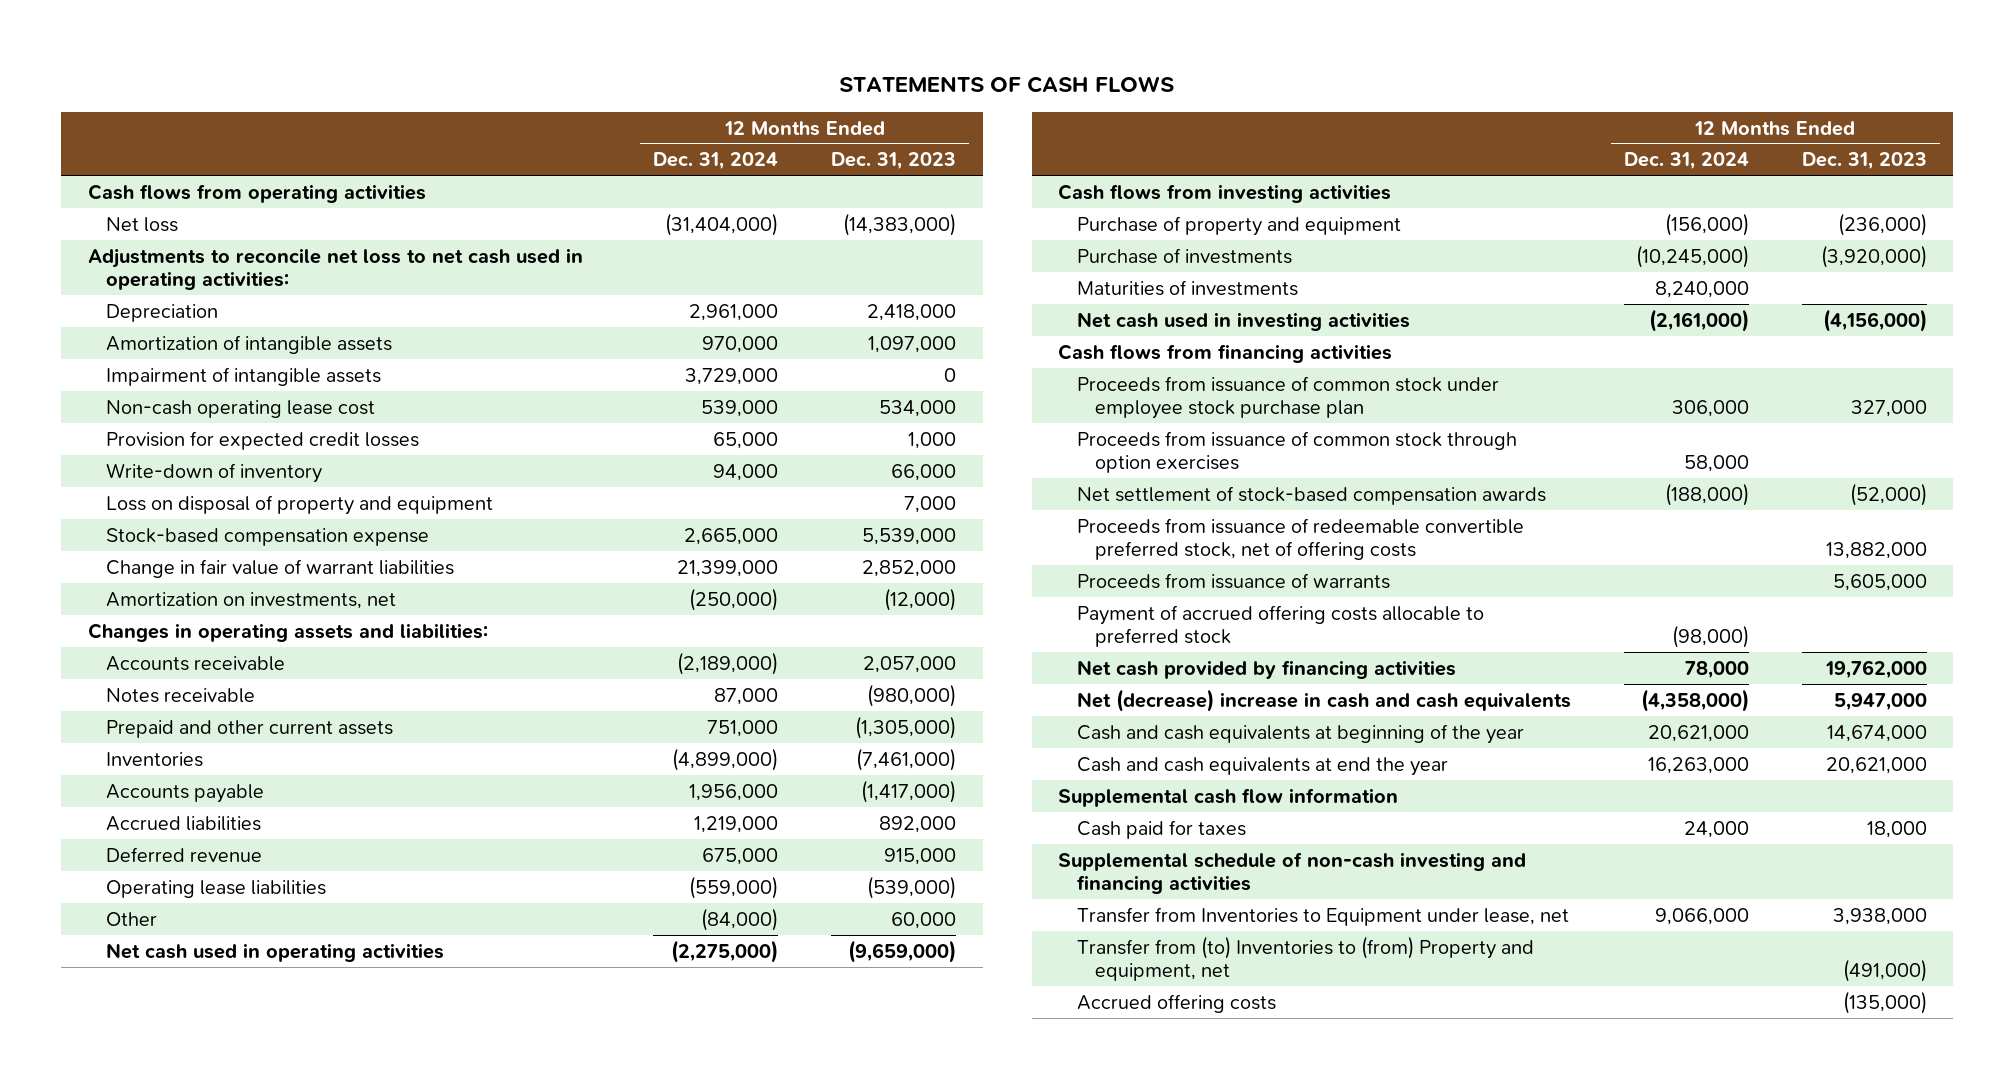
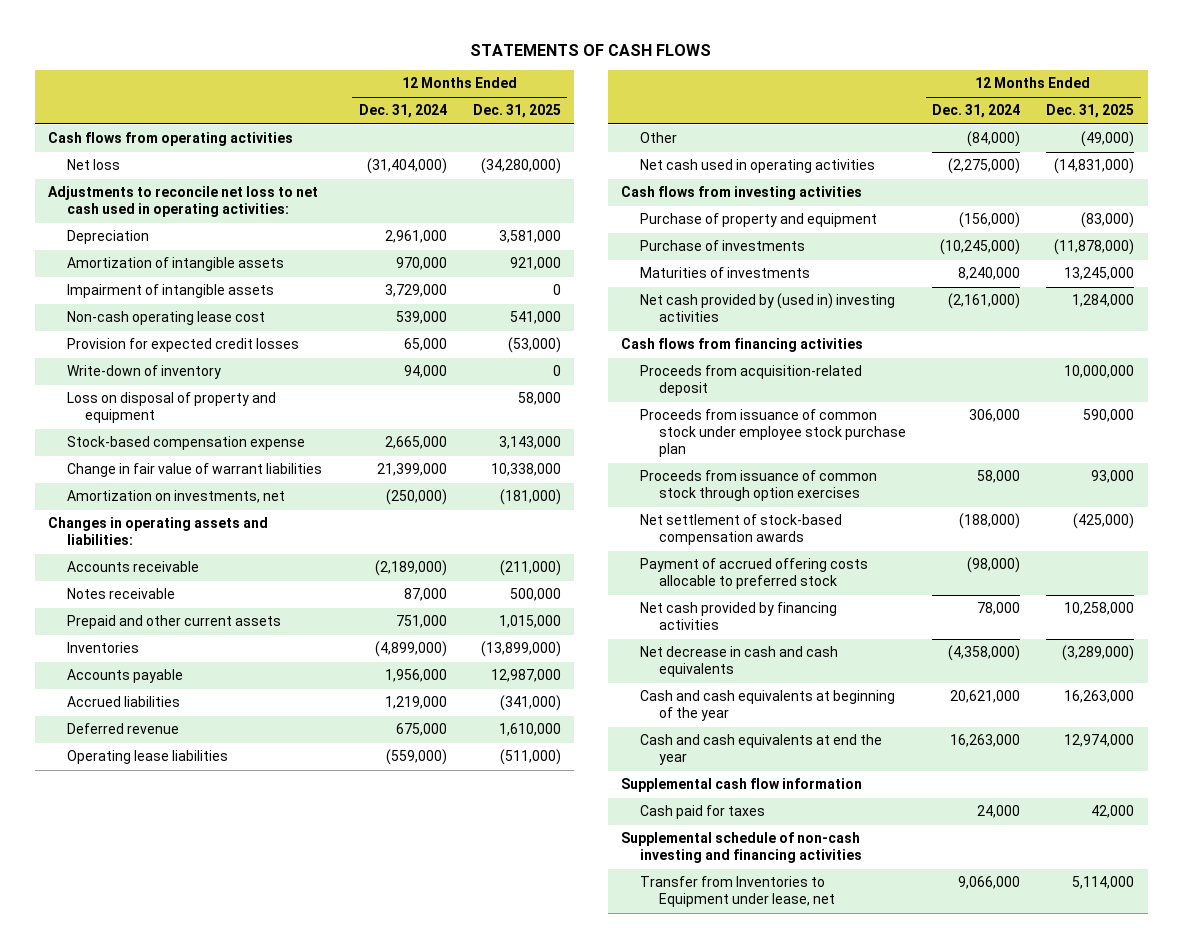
[831,152,957,171] Dec. 31, 2023 -> none
none -> [472,104,561,119] Dec. 31, 2025
[1076,311,1410,331] Net cash used in investing activities -> [640,293,896,323] Net cash provided by (used in) investing activities
none -> [640,365,863,397] Proceeds from acquisition-related deposit
[1076,517,1524,561] Proceeds from issuance of redeemable convertible preferred stock, net of offering costs -> none
[1076,572,1390,589] Proceeds from issuance of warrants -> none
[1076,688,1571,712] Net (decrease) increase in cash and cash equivalents -> [640,646,839,678] Net decrease in cash and cash equivalents
[1076,935,1534,982] Transfer from (to) Inventories to (from) Property and equipment, net -> none
[1076,993,1276,1013] Accrued offering costs -> none

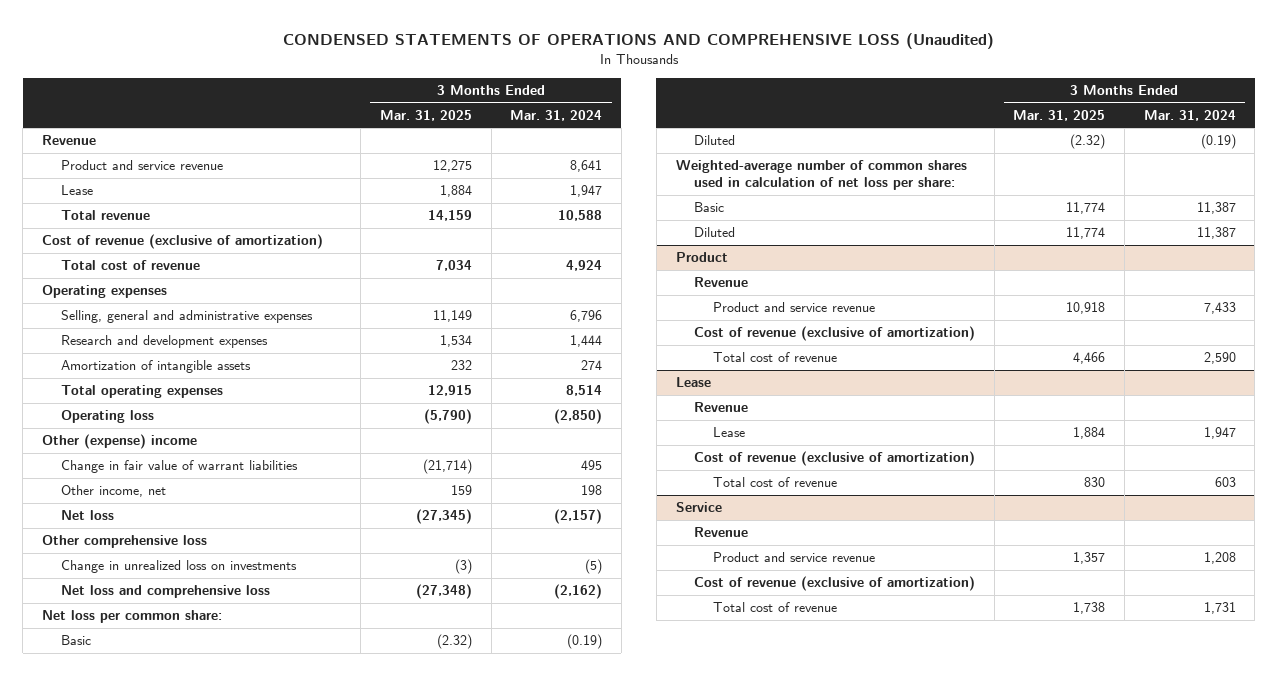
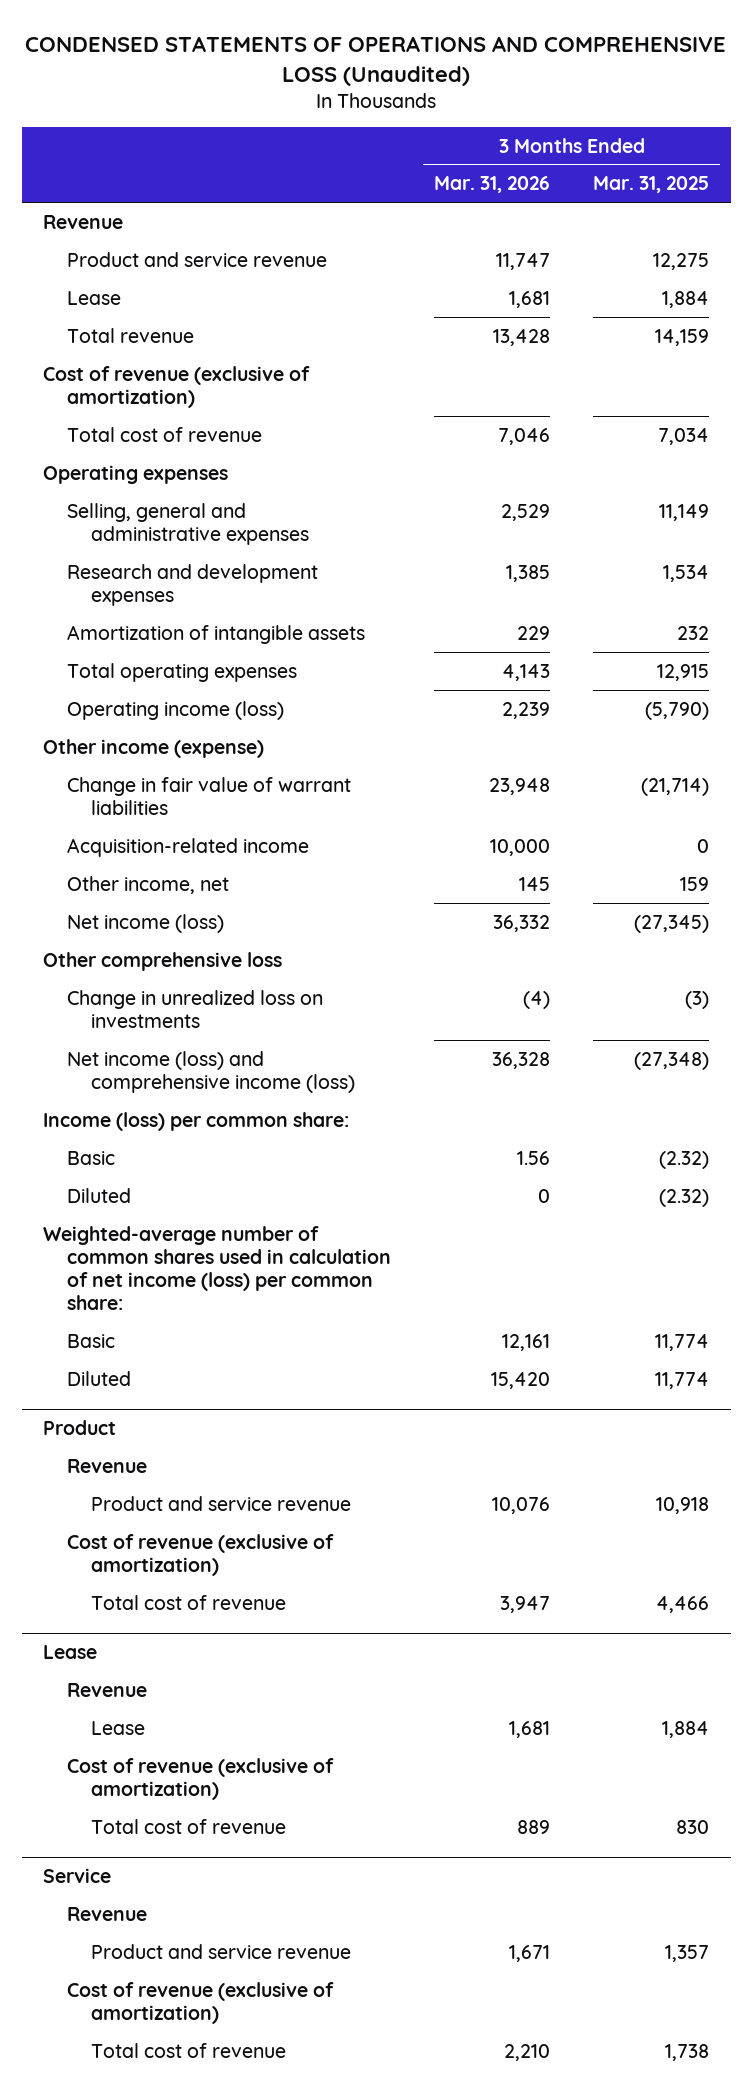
[510,109,603,121] Mar. 31, 2024 -> none
none -> [434,176,551,194] Mar. 31, 2026
[60,410,154,424] Operating loss -> [67,700,285,720] Operating income (loss)
[42,434,198,450] Other (expense) income -> [43,738,265,758] Other income (expense)
none -> [67,837,310,857] Acquisition-related income
[60,510,114,521] Net loss -> [67,913,225,933] Net income (loss)
[60,585,270,599] Net loss and comprehensive loss -> [67,1050,355,1093] Net income (loss) and comprehensive income (loss)
[42,610,223,624] Net loss per common share: -> [43,1111,350,1131] Income (loss) per common share:
[675,160,967,191] Weighted-average number of common shares used in calculation of net loss per share: -> [43,1225,392,1310] Weighted-average number of common shares used in calculation of net income (loss) per common share:

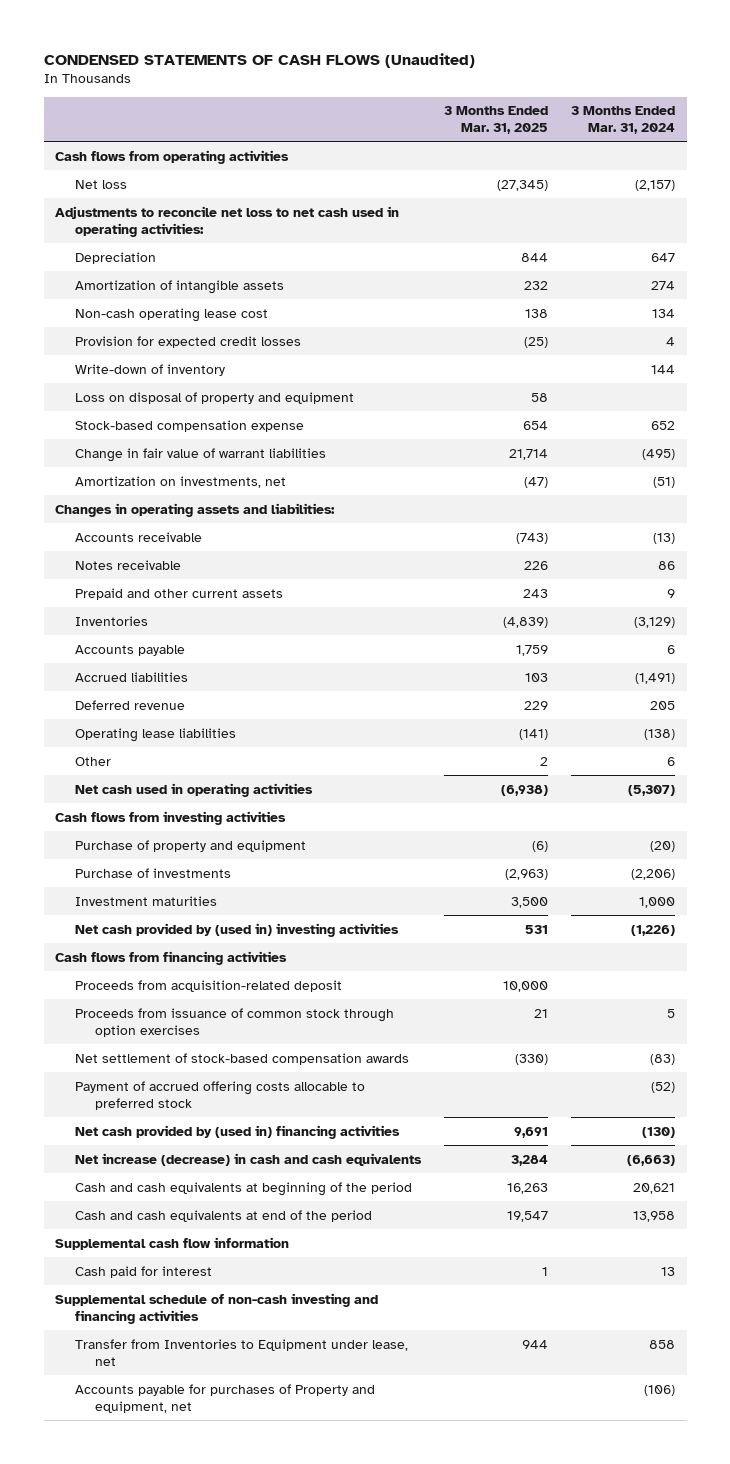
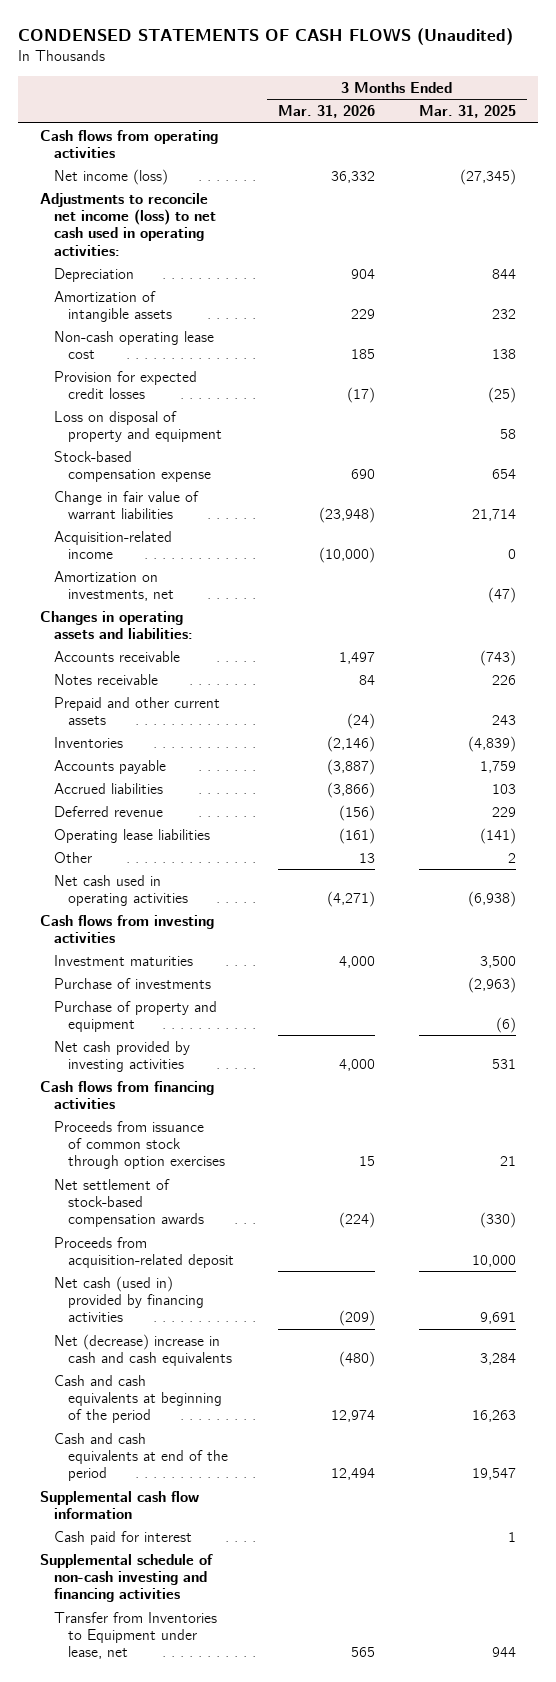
[571,106,676,135] 3 Months Ended Mar. 31, 2024 -> none
none -> [277,105,375,119] Mar. 31, 2026
[75,179,128,189] Net loss -> [53,168,168,185] Net income (loss)
[55,205,400,237] Adjustments to reconcile net loss to net cash used in operating activities: -> [40,192,216,256] Adjustments to reconcile net income (loss) to net cash used in operating activities:
[75,363,226,376] Write-down of inventory -> none
none -> [53,530,172,560] Acquisition-related income
[75,867,232,878] Purchase of investments -> [53,977,211,989] Purchase of investments
[75,839,307,852] Purchase of property and equipment -> [53,1000,217,1033] Purchase of property and equipment
[75,922,400,937] Net cash provided by (used in) investing activities -> [53,1040,190,1073] Net cash provided by investing activities
[75,1080,366,1110] Payment of accrued offering costs allocable to preferred stock -> none
[75,979,343,992] Proceeds from acquisition-related deposit -> [53,1236,234,1269] Proceeds from acquisition-related deposit
[75,1124,401,1139] Net cash provided by (used in) financing activities -> [53,1275,204,1323] Net cash (used in) provided by financing activities
[75,1152,423,1166] Net increase (decrease) in cash and cash equivalents -> [53,1333,232,1367] Net (decrease) increase in cash and cash equivalents
[75,1383,376,1413] Accounts payable for purchases of Property and equipment, net -> none

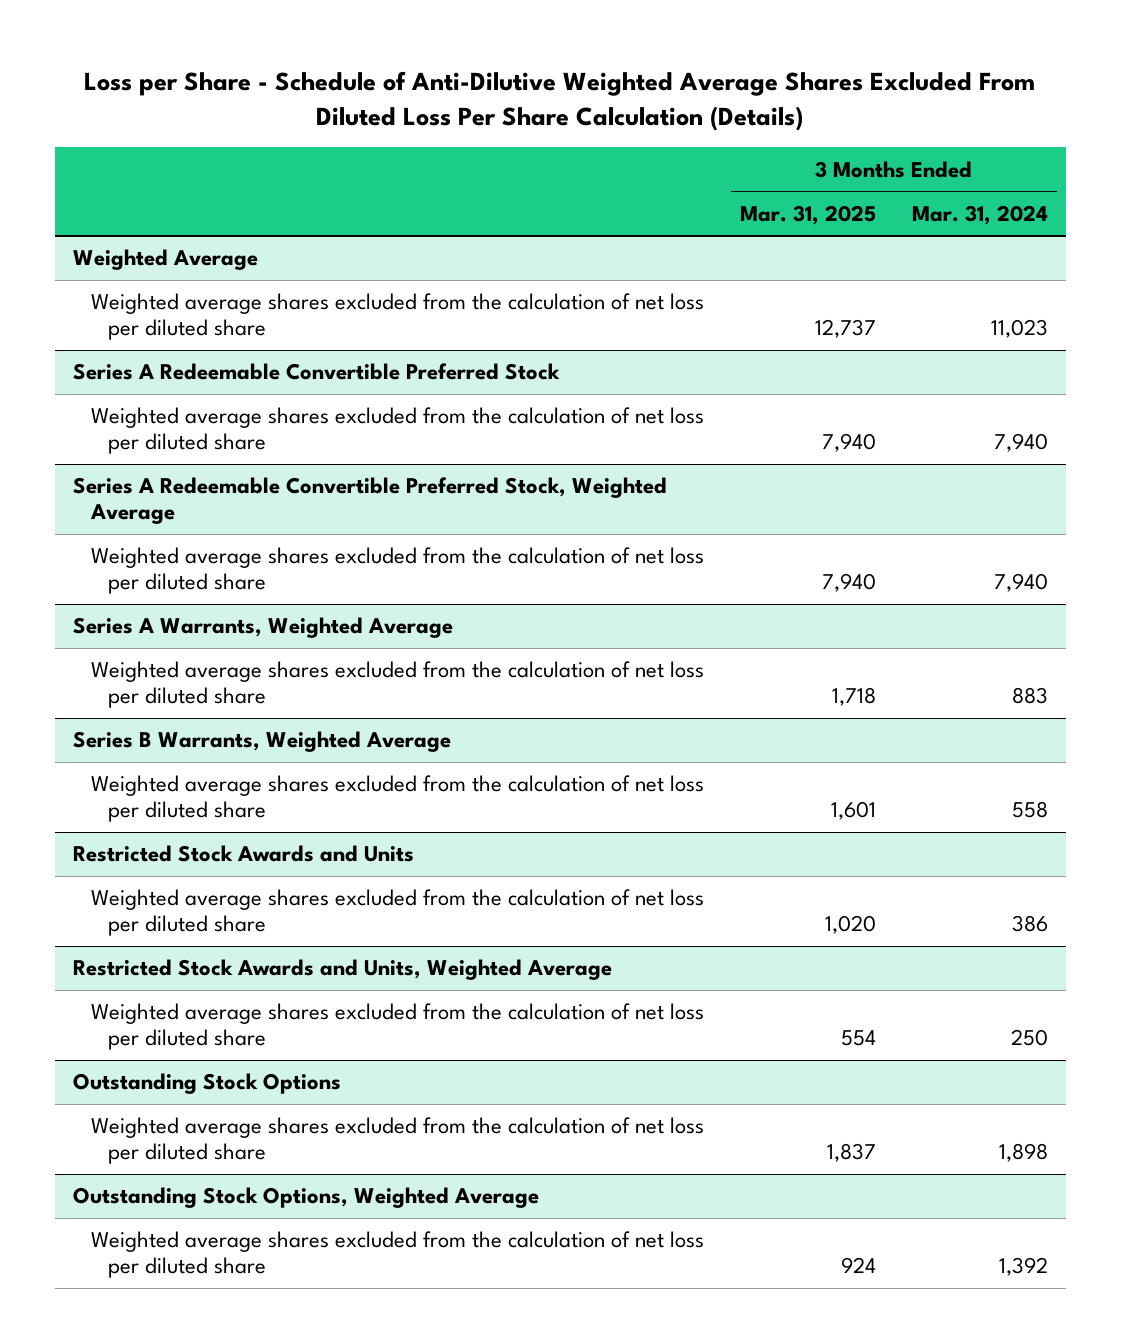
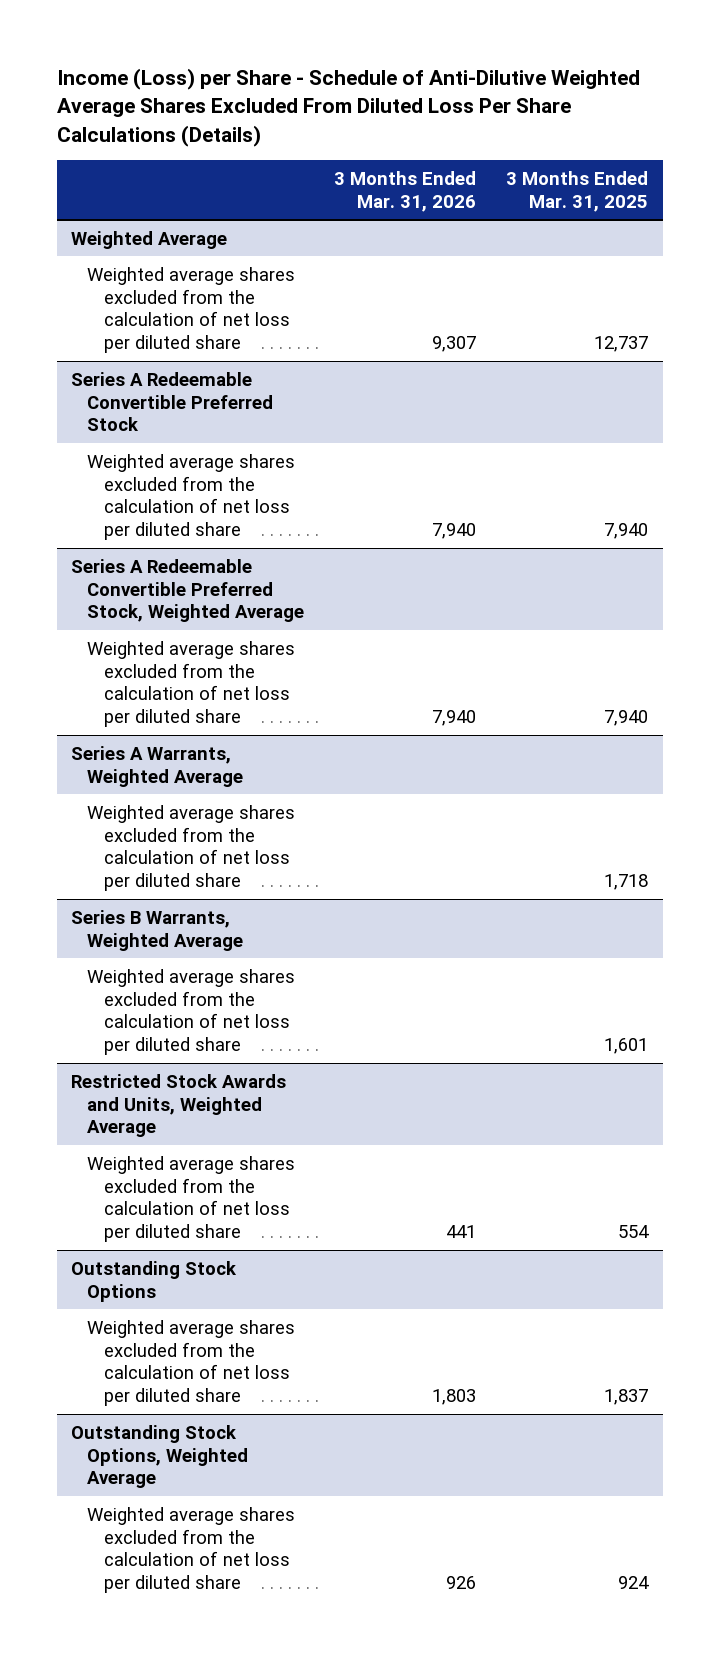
[84,71,1036,131] Loss per Share - Schedule of Anti-Dilutive Weighted Average Shares Excluded From Diluted Loss Per Share Calculation (Details) -> [56,67,640,147] Income (Loss) per Share - Schedule of Anti-Dilutive Weighted Average Shares Excluded From Diluted Loss Per Share Calculations (Details)
[911,204,1048,225] Mar. 31, 2024 -> none
none -> [334,170,477,212] 3 Months Ended Mar. 31, 2026
[73,845,415,863] Restricted Stock Awards and Units -> none
[90,889,704,937] Weighted average shares excluded from the calculation of net loss per diluted share -> none

